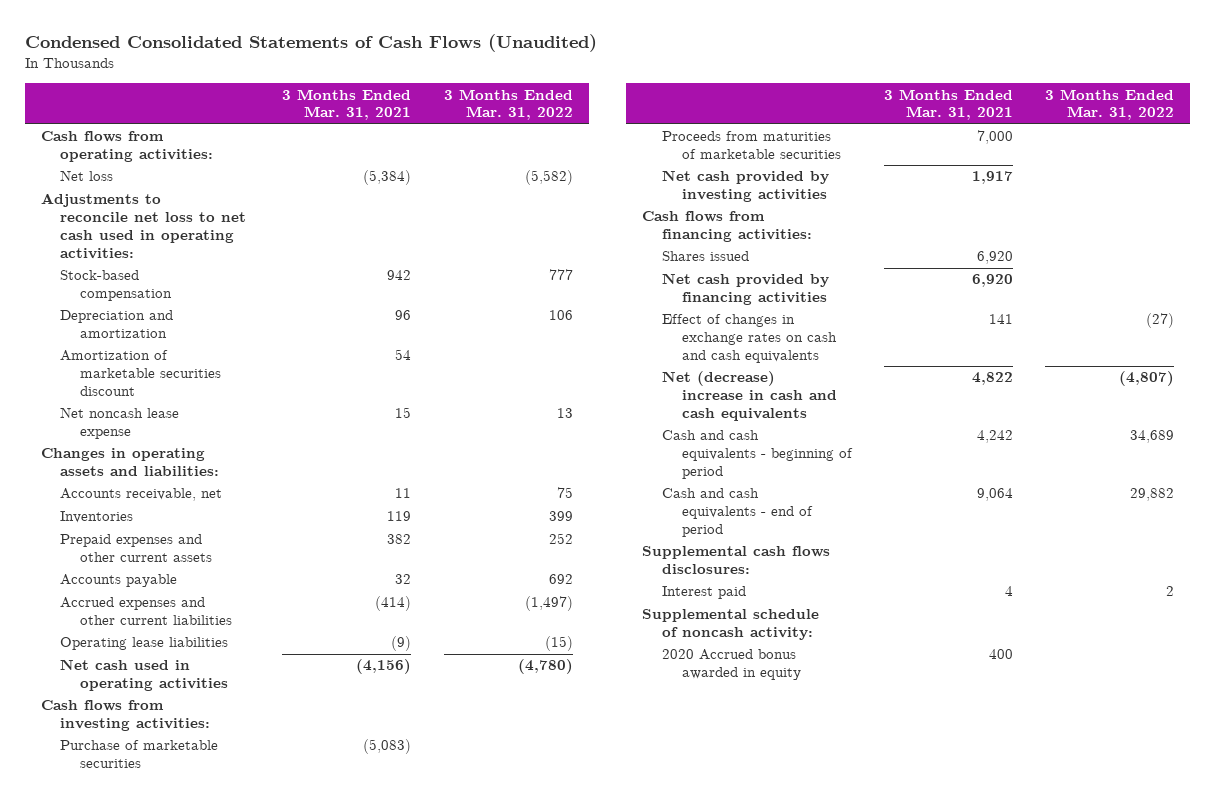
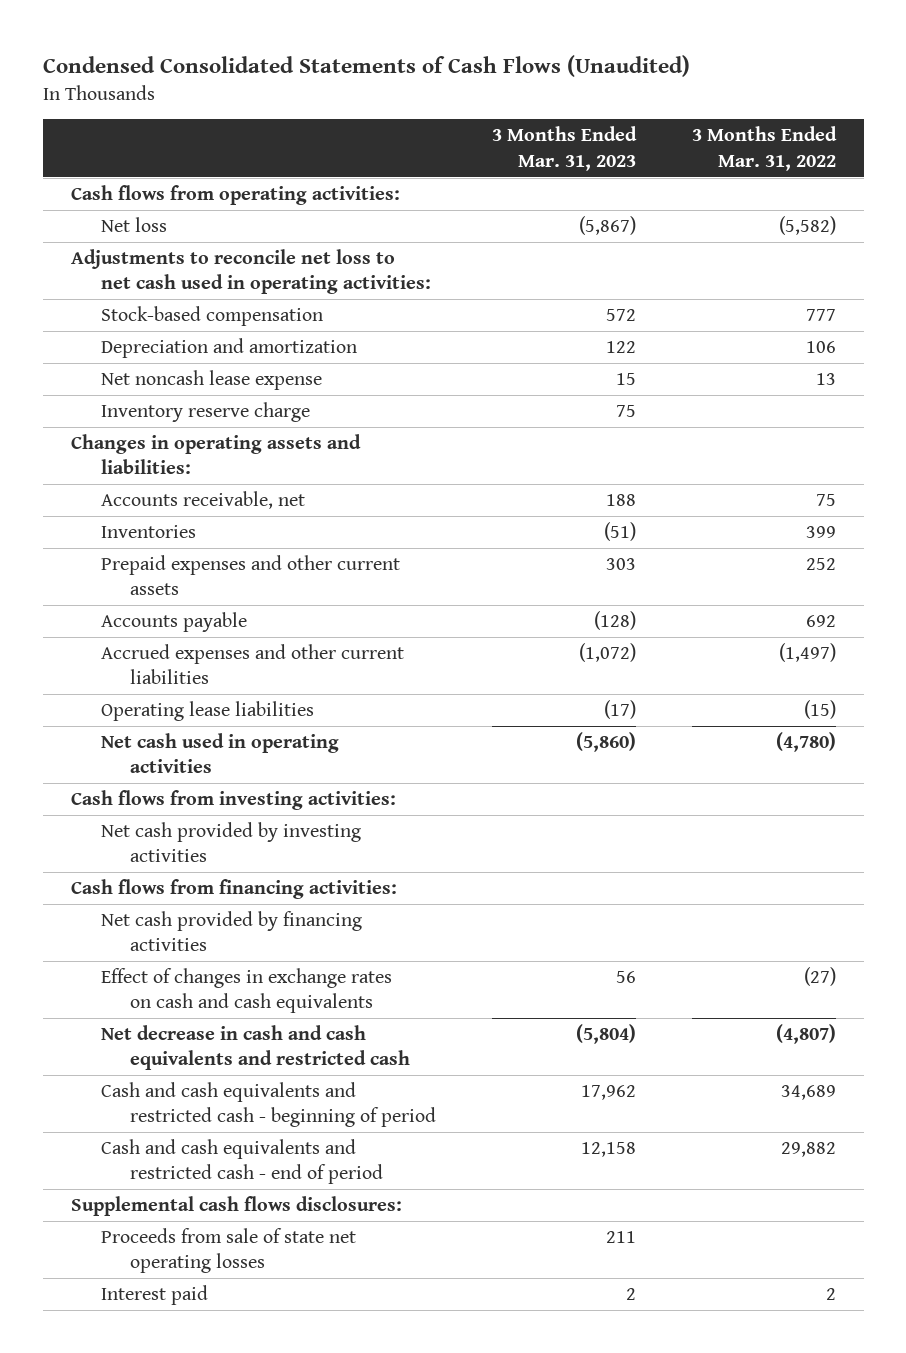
[282,88,412,121] 3 Months Ended Mar. 31, 2021 -> none
none -> [492,126,638,171] 3 Months Ended Mar. 31, 2023
[60,350,222,397] Amortization of marketable securities discount -> none
none -> [100,401,310,422] Inventory reserve charge
[60,740,219,769] Purchase of marketable securities -> none
[661,131,841,160] Proceeds from maturities of marketable securities -> none
[661,251,749,262] Shares issued -> none
[661,371,837,422] Net (decrease) increase in cash and cash equivalents -> [100,1024,411,1071] Net decrease in cash and cash equivalents and restricted cash
[661,430,853,480] Cash and cash equivalents - beginning of period -> [100,1081,437,1128] Cash and cash equivalents and restricted cash - beginning of period
[661,488,813,538] Cash and cash equivalents - end of period -> [100,1138,384,1185] Cash and cash equivalents and restricted cash - end of period
none -> [100,1227,356,1274] Proceeds from sale of state net operating losses
[642,609,820,641] Supplemental schedule of noncash activity: -> none
[661,649,801,681] 2020 Accrued bonus awarded in equity -> none

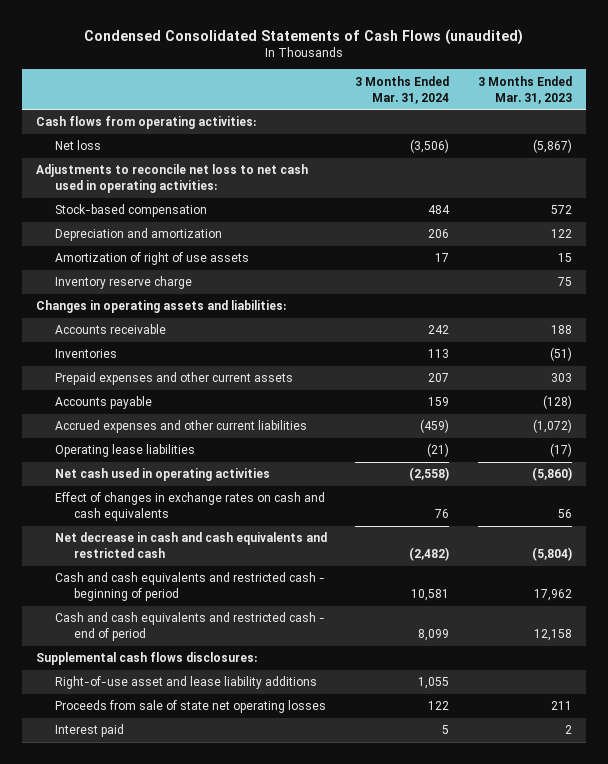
[42,55,690,78] Condensed Consolidated Statements of Cash Flows (Unaudited) -> [84,28,524,45] Condensed Consolidated Statements of Cash Flows (unaudited)
[691,126,837,171] 3 Months Ended Mar. 31, 2022 -> none
none -> [355,75,450,104] 3 Months Ended Mar. 31, 2024
[100,369,322,390] Net noncash lease expense -> none
none -> [54,252,249,266] Amortization of right of use assets
[100,490,305,509] Accounts receivable, net -> [54,324,166,335] Accounts receivable
[70,789,396,810] Cash flows from investing activities: -> none
[100,821,361,863] Net cash provided by investing activities -> none
[70,878,397,899] Cash flows from financing activities: -> none
[100,910,362,952] Net cash provided by financing activities -> none
none -> [54,676,317,690] Right-of-use asset and lease liability additions

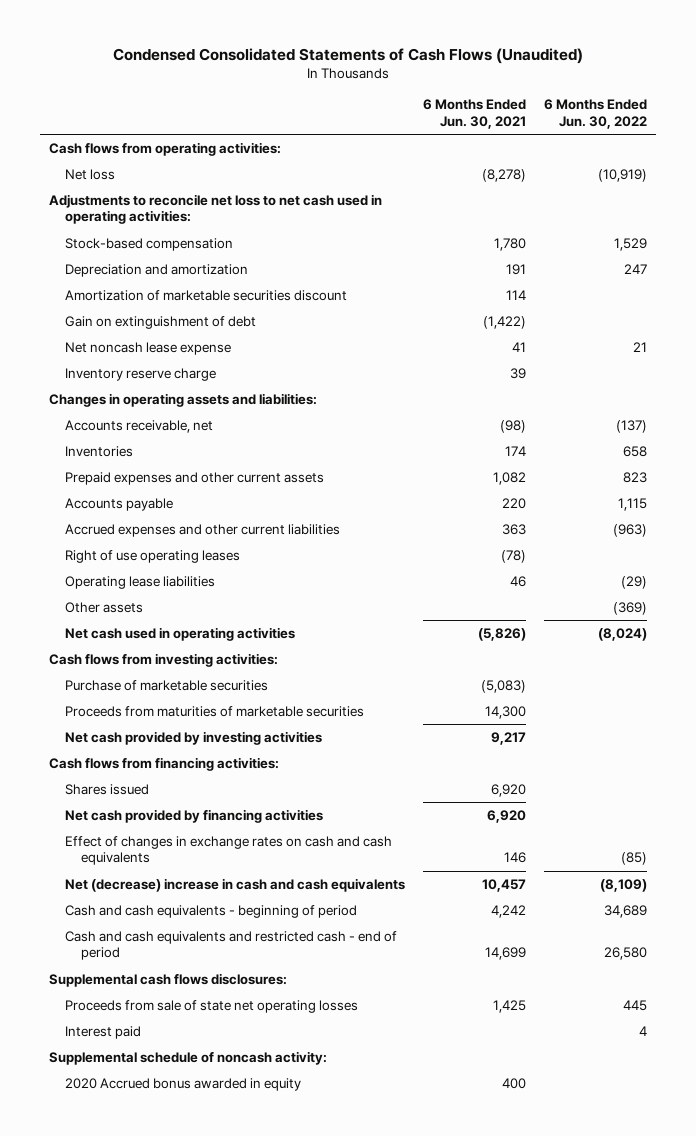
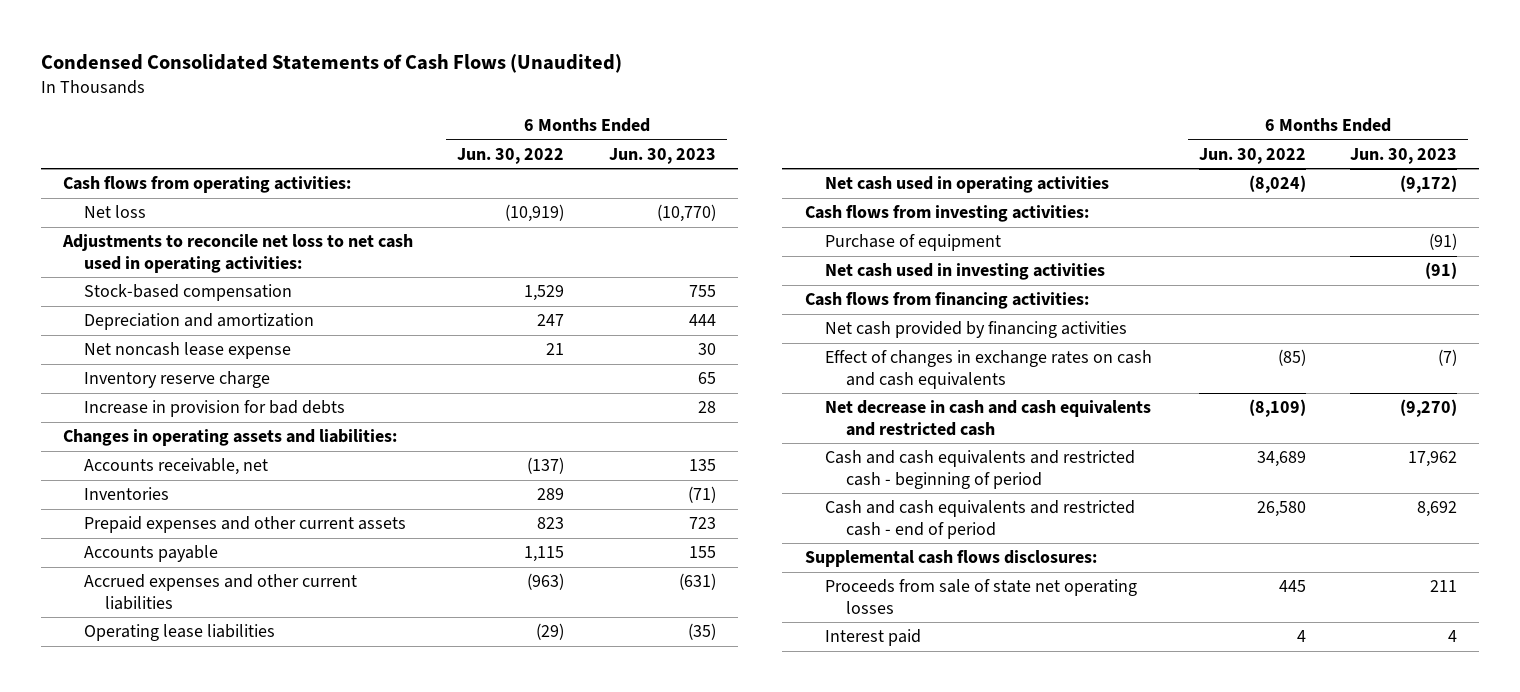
[423,99,527,129] 6 Months Ended Jun. 30, 2021 -> none
none -> [608,147,716,164] Jun. 30, 2023
[64,289,347,301] Amortization of marketable securities discount -> none
[64,315,256,329] Gain on extinguishment of debt -> none
none -> [84,400,346,418] Increase in provision for bad debts
[623,445,648,457] 658 -> [537,488,565,501] 289
[64,549,240,563] Right of use operating leases -> none
[64,601,143,613] Other assets -> none
[64,679,268,691] Purchase of marketable securities -> none
[64,705,364,717] Proceeds from maturities of marketable securities -> none
none -> [825,234,1002,252] Purchase of equipment
[64,730,322,745] Net cash provided by investing activities -> [825,263,1106,281] Net cash used in investing activities
[64,783,149,795] Shares issued -> none
[64,877,405,892] Net (decrease) increase in cash and cash equivalents -> [825,400,1152,436] Net decrease in cash and cash equivalents and restricted cash
[64,904,357,918] Cash and cash equivalents - beginning of period -> [825,450,1136,489] Cash and cash equivalents and restricted cash - beginning of period
[48,1050,327,1065] Supplemental schedule of noncash activity: -> none
[64,1077,301,1091] 2020 Accrued bonus awarded in equity -> none

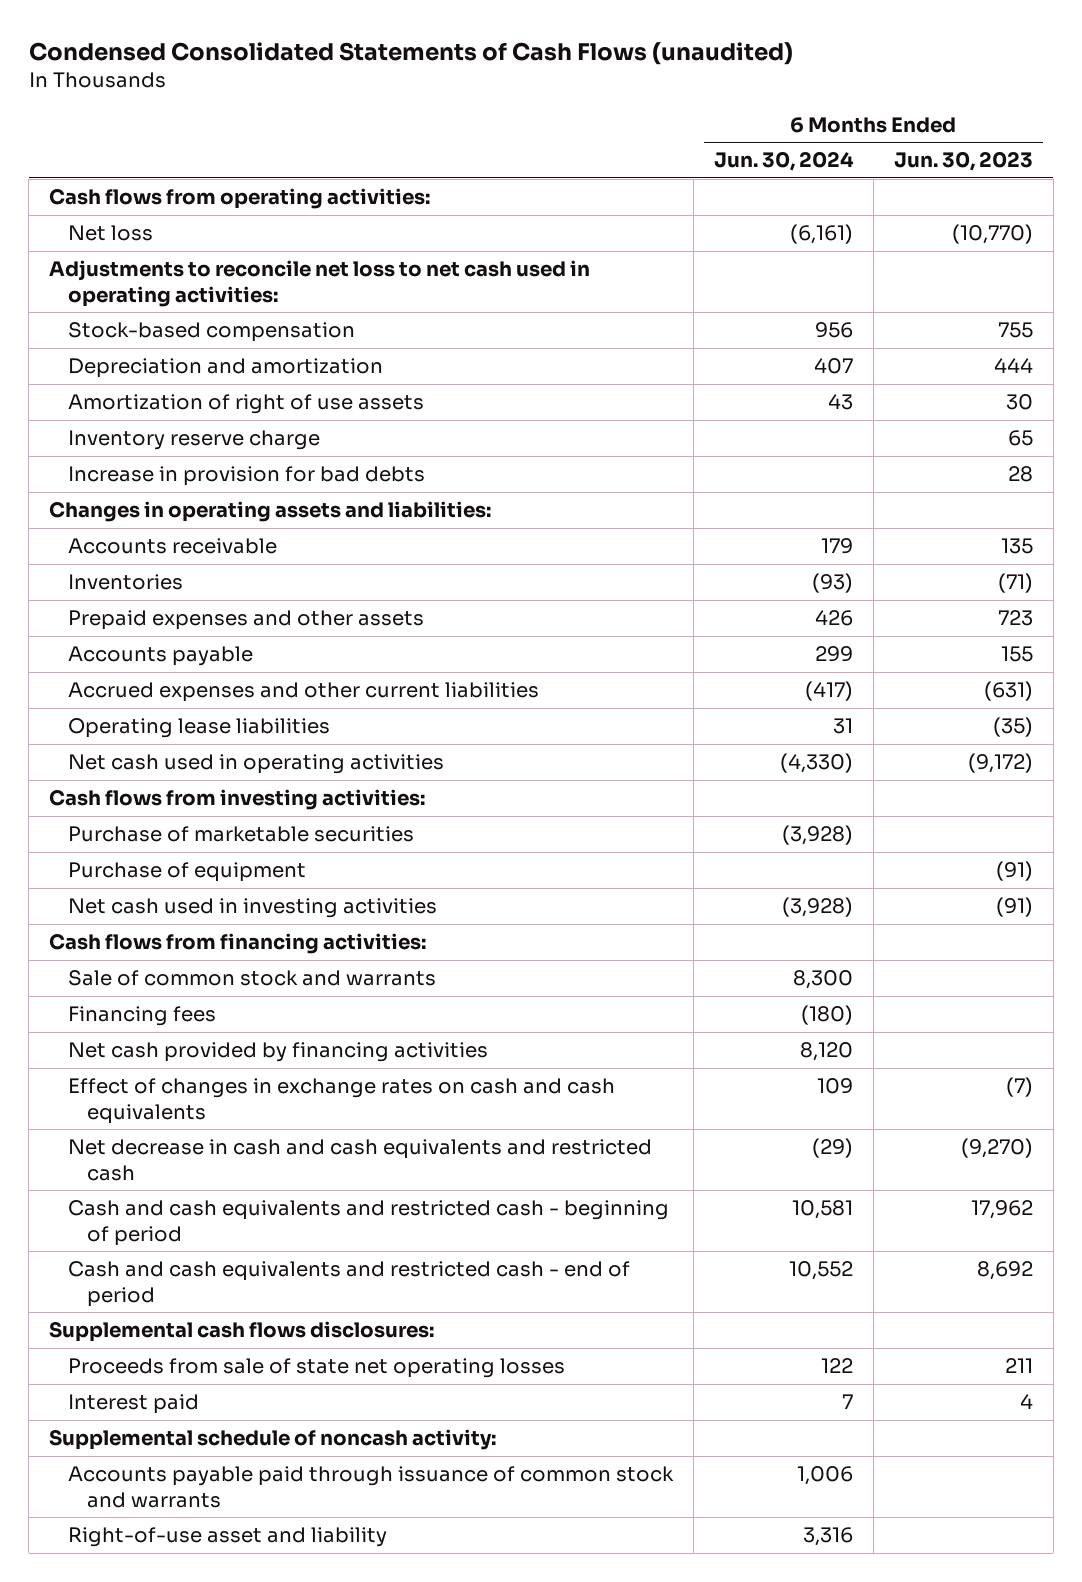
[41,53,623,73] Condensed Consolidated Statements of Cash Flows (Unaudited) -> [28,41,793,65] Condensed Consolidated Statements of Cash Flows (unaudited)
[457,147,565,164] Jun. 30, 2022 -> none
none -> [713,151,854,172] Jun. 30, 2024
[84,342,292,360] Net noncash lease expense -> none
none -> [67,394,424,415] Amortization of right of use assets
[84,458,269,476] Accounts receivable, net -> [67,538,277,555] Accounts receivable
[84,516,407,534] Prepaid expenses and other current assets -> [67,610,424,631] Prepaid expenses and other assets
none -> [67,826,414,843] Purchase of marketable securities
none -> [67,970,436,987] Sale of common stock and warrants
none -> [67,1006,216,1027] Financing fees
none -> [49,1429,497,1451] Supplemental schedule of noncash activity:
none -> [67,1466,674,1508] Accounts payable paid through issuance of common stock and warrants
none -> [67,1527,387,1548] Right-of-use asset and liability

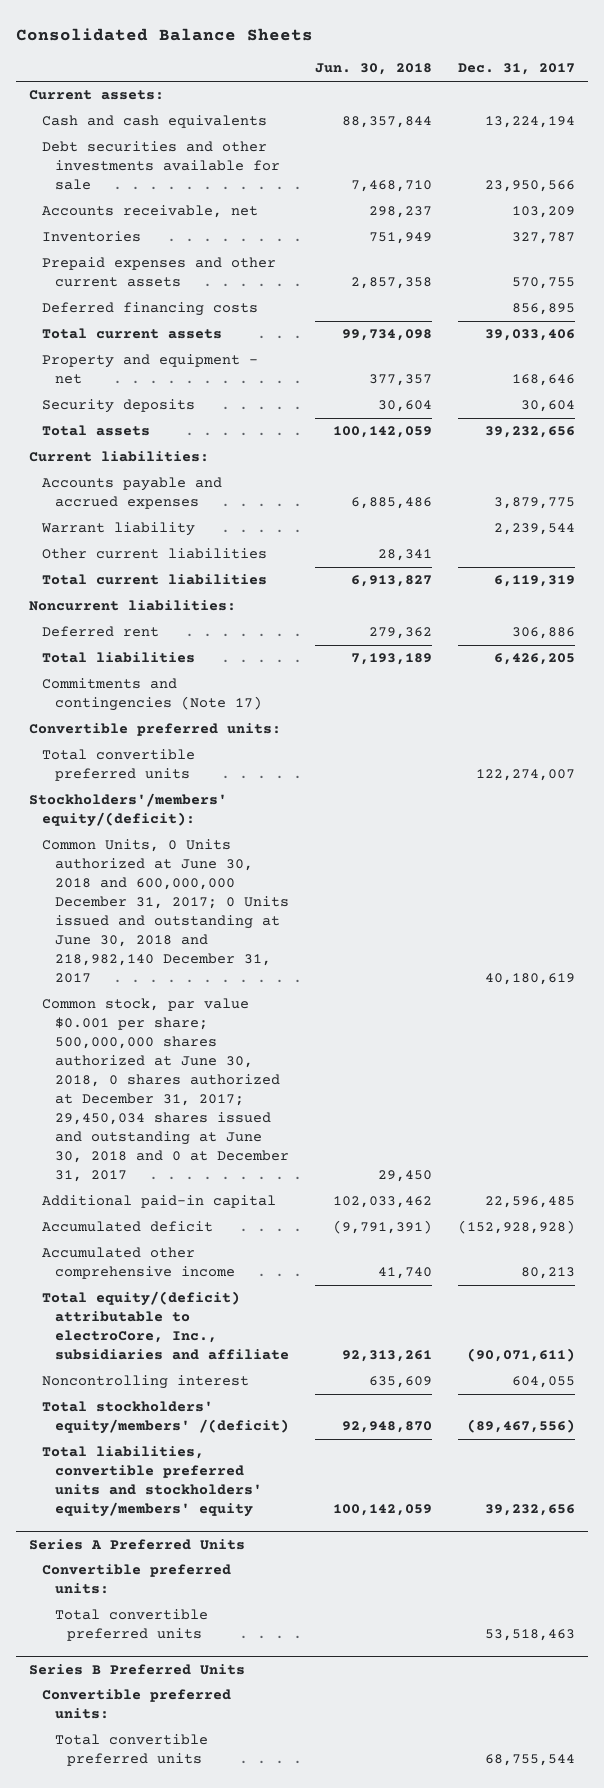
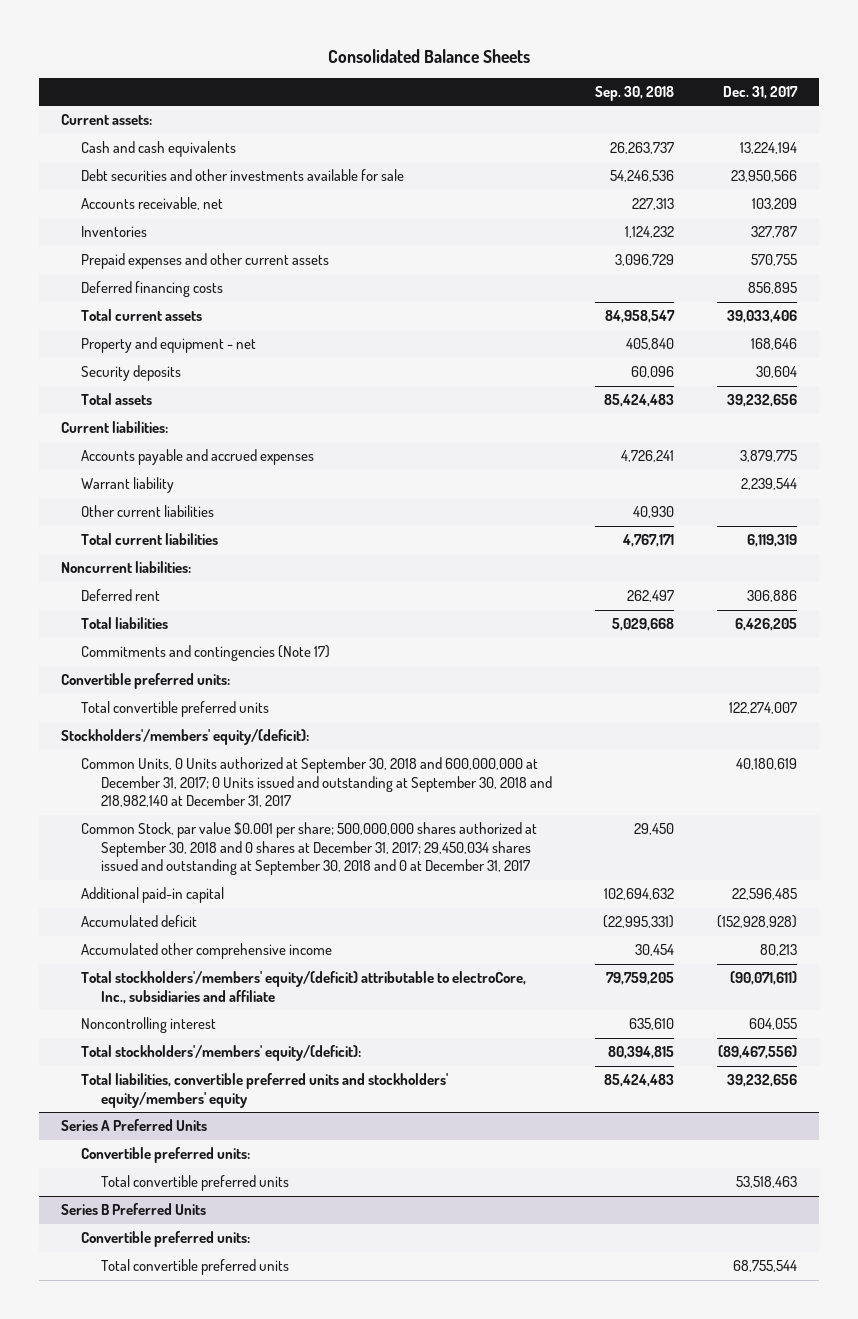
[314,63,432,76] Jun. 30, 2018 -> none
none -> [595,86,675,102] Sep. 30, 2018
[42,839,289,984] Common Units, 0 Units authorized at June 30, 2018 and 600,000,000 December 31, 2017; 0 Units issued and outstanding at June 30, 2018 and 218,982,140 December 31, 2017 -> [80,757,553,808] Common Units, 0 Units authorized at September 30, 2018 and 600,000,000 at December 31, 2017; 0 Units issued and outstanding at September 30, 2018 and 218,982,140 at December 31, 2017
[42,998,289,1182] Common stock, par value $0.001 per share; 500,000,000 shares authorized at June 30, 2018, 0 shares authorized at December 31, 2017; 29,450,034 shares issued and outstanding at June 30, 2018 and 0 at December 31, 2017 -> [80,822,537,876] Common Stock, par value $0.001 per share; 500,000,000 shares authorized at September 30, 2018 and 0 shares at December 31, 2017; 29,450,034 shares issued and outstanding at September 30, 2018 and 0 at December 31, 2017
[42,1291,289,1361] Total equity/(deficit) attributable to electroCore, Inc., subsidiaries and affiliate -> [80,971,526,1004] Total stockholders'/members' equity/(deficit) attributable to electroCore, Inc., subsidiaries and affiliate
[42,1401,289,1435] Total stockholders' equity/members' /(deficit) -> [80,1045,361,1062] Total stockholders'/members' equity/(deficit):

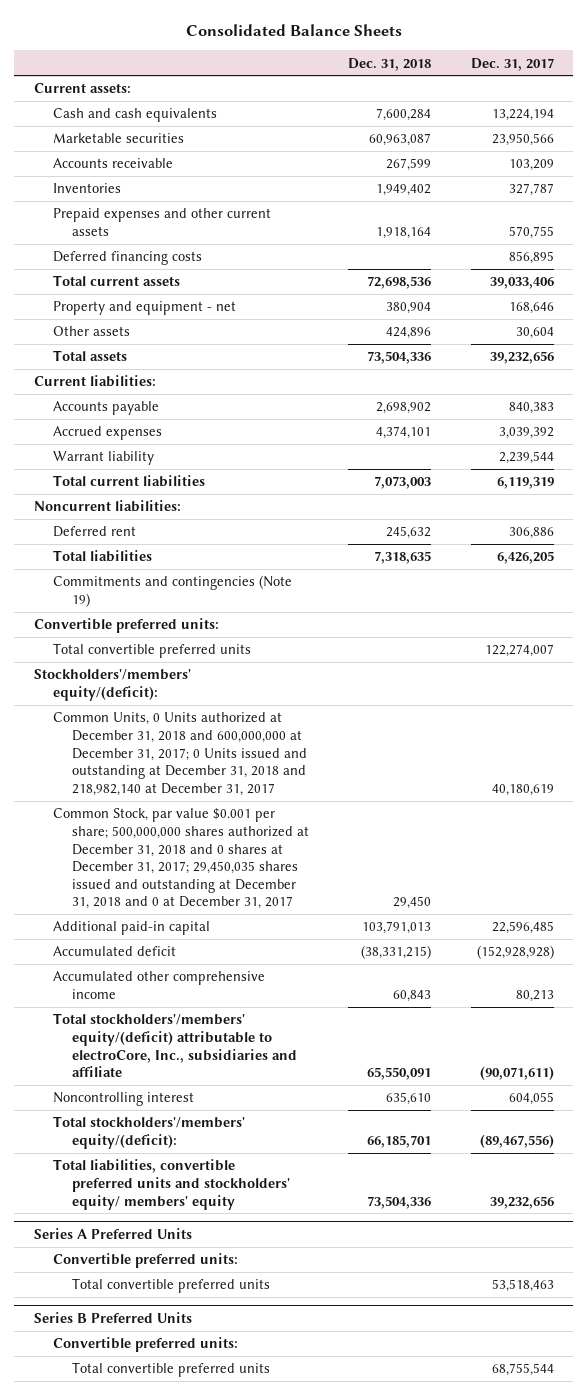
[595,86,675,102] Sep. 30, 2018 -> none
none -> [348,57,432,71] Dec. 31, 2018
[80,169,404,182] Debt securities and other investments available for sale -> [52,133,184,144] Marketable securities
[80,197,223,211] Accounts receivable, net -> [52,158,173,169] Accounts receivable
[80,365,181,382] Security deposits -> [52,326,130,337] Other assets
[80,449,314,466] Accounts payable and accrued expenses -> none
none -> [52,401,159,416] Accounts payable
none -> [52,426,162,441] Accrued expenses
[80,505,214,518] Other current liabilities -> none
[80,645,330,662] Commitments and contingencies (Note 17) -> [52,575,292,607] Commitments and contingencies (Note 19)
[80,757,553,808] Common Units, 0 Units authorized at September 30, 2018 and 600,000,000 at December 31, 2017; 0 Units issued and outstanding at September 30, 2018 and 218,982,140 at December 31, 2017 -> [52,712,307,796] Common Units, 0 Units authorized at December 31, 2018 and 600,000,000 at December 31, 2017; 0 Units issued and outstanding at December 31, 2018 and 218,982,140 at December 31, 2017
[80,822,537,876] Common Stock, par value $0.001 per share; 500,000,000 shares authorized at September 30, 2018 and 0 shares at December 31, 2017; 29,450,034 shares issued and outstanding at September 30, 2018 and 0 at December 31, 2017 -> [52,808,309,910] Common Stock, par value $0.001 per share; 500,000,000 shares authorized at December 31, 2018 and 0 shares at December 31, 2017; 29,450,035 shares issued and outstanding at December 31, 2018 and 0 at December 31, 2017
[80,1073,448,1108] Total liabilities, convertible preferred units and stockholders' equity/members' equity -> [52,1159,290,1210] Total liabilities, convertible preferred units and stockholders' equity/ members' equity

